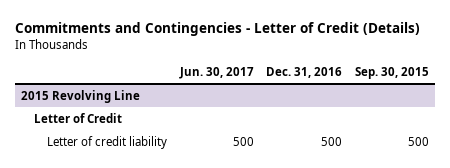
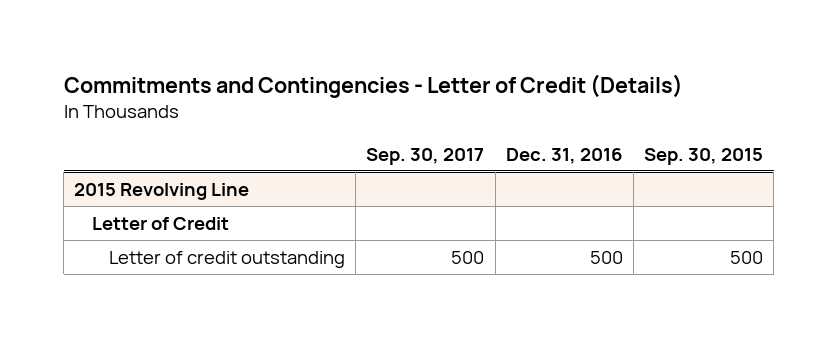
[178,67,254,80] Jun. 30, 2017 -> none
none -> [366,147,485,165] Sep. 30, 2017
[47,135,168,149] Letter of credit liability -> [109,250,346,268] Letter of credit outstanding

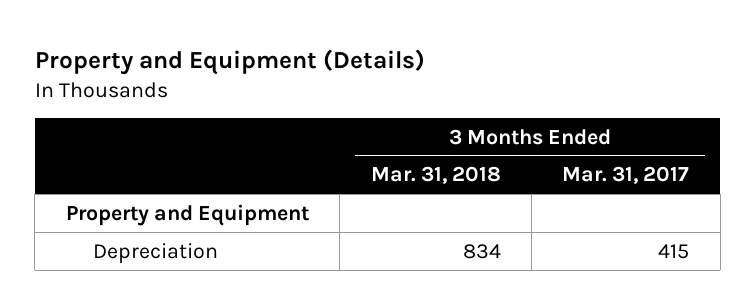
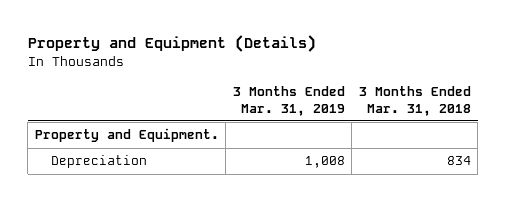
[562,166,690,185] Mar. 31, 2017 -> none
none -> [232,85,345,116] 3 Months Ended Mar. 31, 2019
[65,203,309,226] Property and Equipment -> [34,128,219,143] Property and Equipment.

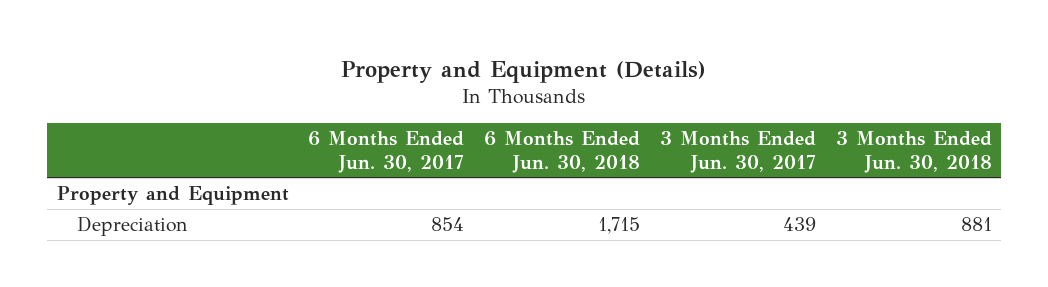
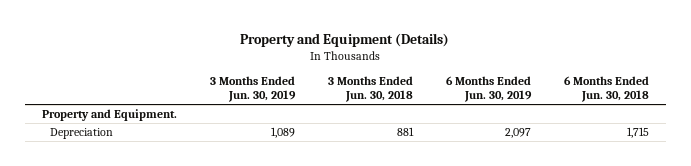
[308,131,465,173] 6 Months Ended Jun. 30, 2017 -> none
[659,131,816,173] 3 Months Ended Jun. 30, 2017 -> none
none -> [209,75,296,103] 3 Months Ended Jun. 30, 2019
none -> [446,75,533,103] 6 Months Ended Jun. 30, 2019
[56,186,289,206] Property and Equipment -> [41,109,177,122] Property and Equipment.

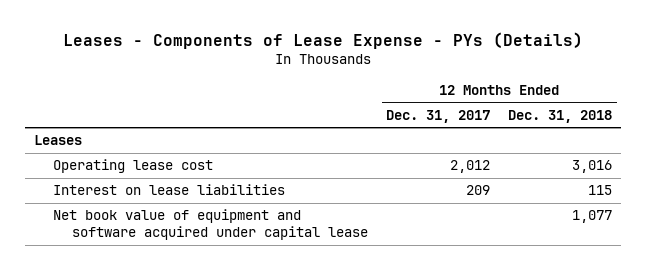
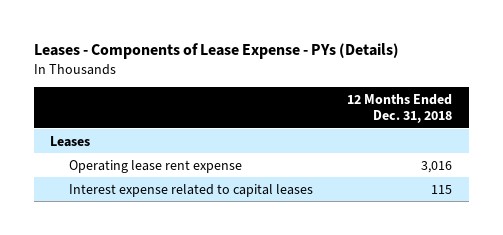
[386,109,491,123] Dec. 31, 2017 -> none
[53,209,369,241] Net book value of equipment and software acquired under capital lease -> none
[53,159,214,174] Operating lease cost -> [69,159,243,173] Operating lease rent expense
[53,184,286,196] Interest on lease liabilities -> [69,183,314,197] Interest expense related to capital leases

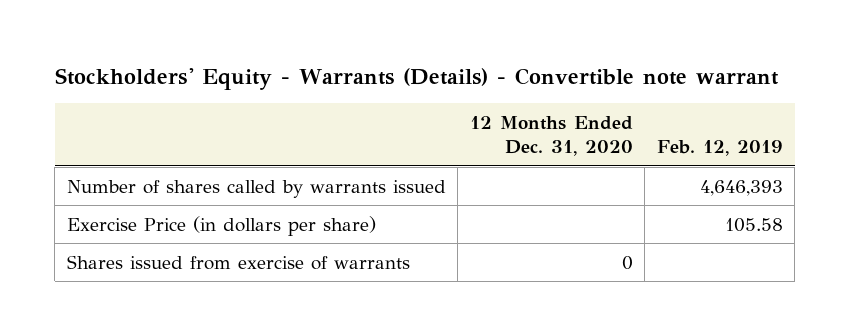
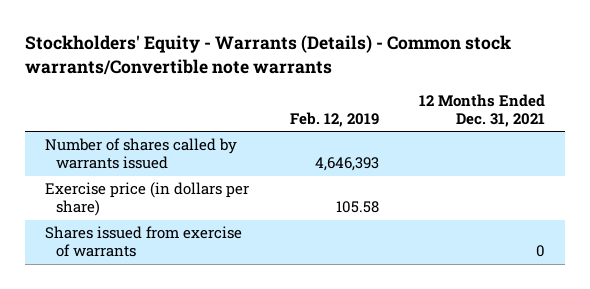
[54,68,779,91] Stockholders' Equity - Warrants (Details) - Convertible note warrant -> [25,35,512,75] Stockholders' Equity - Warrants (Details) - Common stock warrants/Convertible note warrants
[469,115,633,157] 12 Months Ended Dec. 31, 2020 -> none
none -> [418,94,545,128] 12 Months Ended Dec. 31, 2021
[66,215,376,236] Exercise Price (in dollars per share) -> [45,182,250,217] Exercise price (in dollars per share)

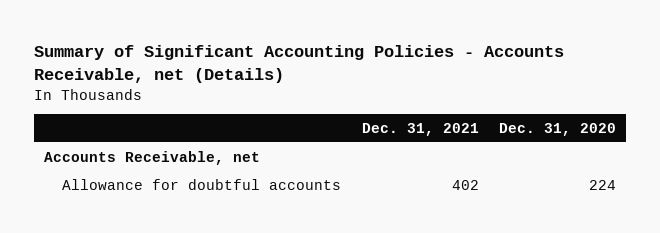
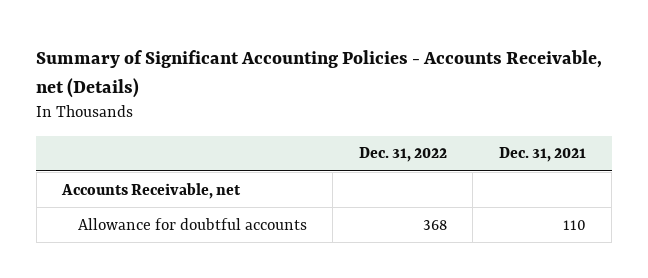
[498,122,616,136] Dec. 31, 2020 -> none
none -> [358,147,447,163] Dec. 31, 2022
[451,179,479,190] 402 -> [562,219,586,230] 110

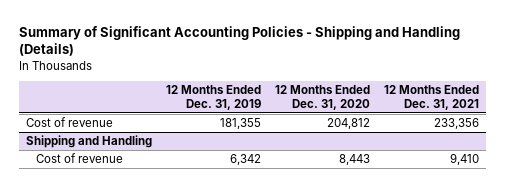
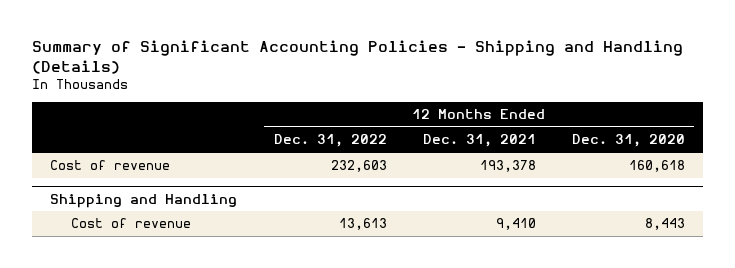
[166,84,262,110] 12 Months Ended Dec. 31, 2019 -> none
none -> [273,134,387,148] Dec. 31, 2022
[327,117,371,129] 204,812 -> [629,160,686,173] 160,618
[434,117,480,129] 233,356 -> [479,160,536,173] 193,378

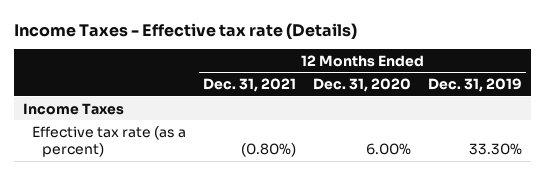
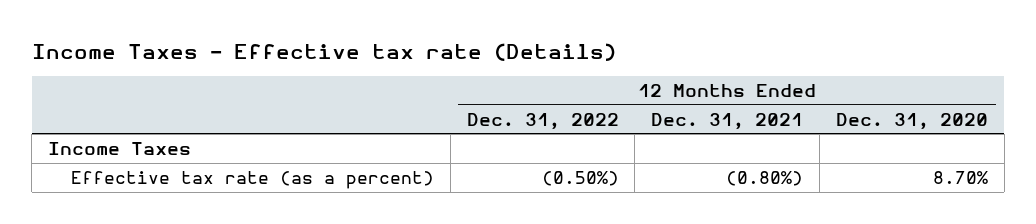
[428,78,523,93] Dec. 31, 2019 -> none
none -> [466,112,619,130] Dec. 31, 2022
[366,143,412,156] 6.00% -> [933,170,989,184] 8.70%

